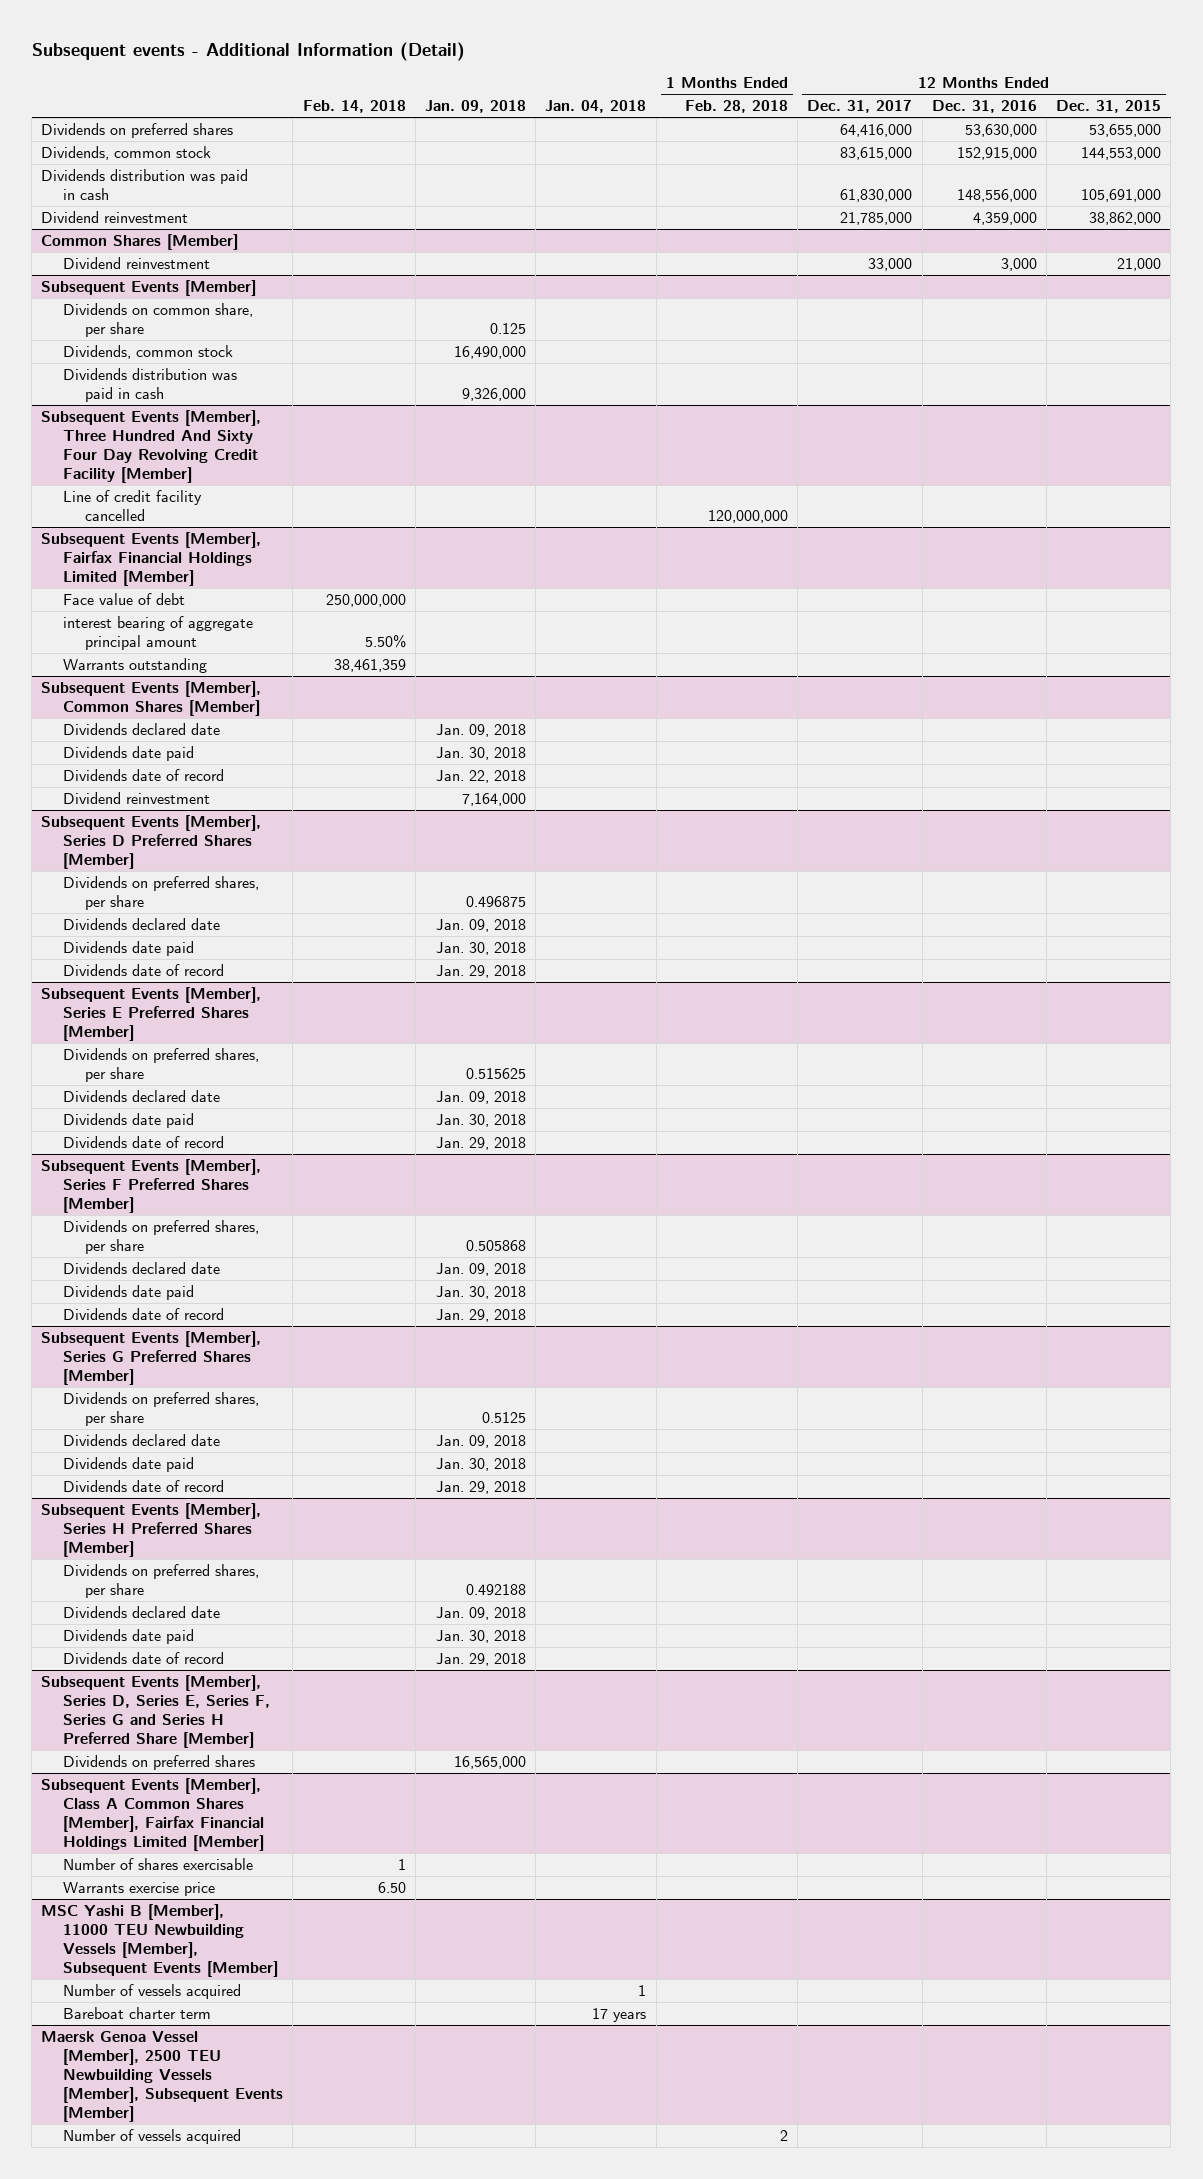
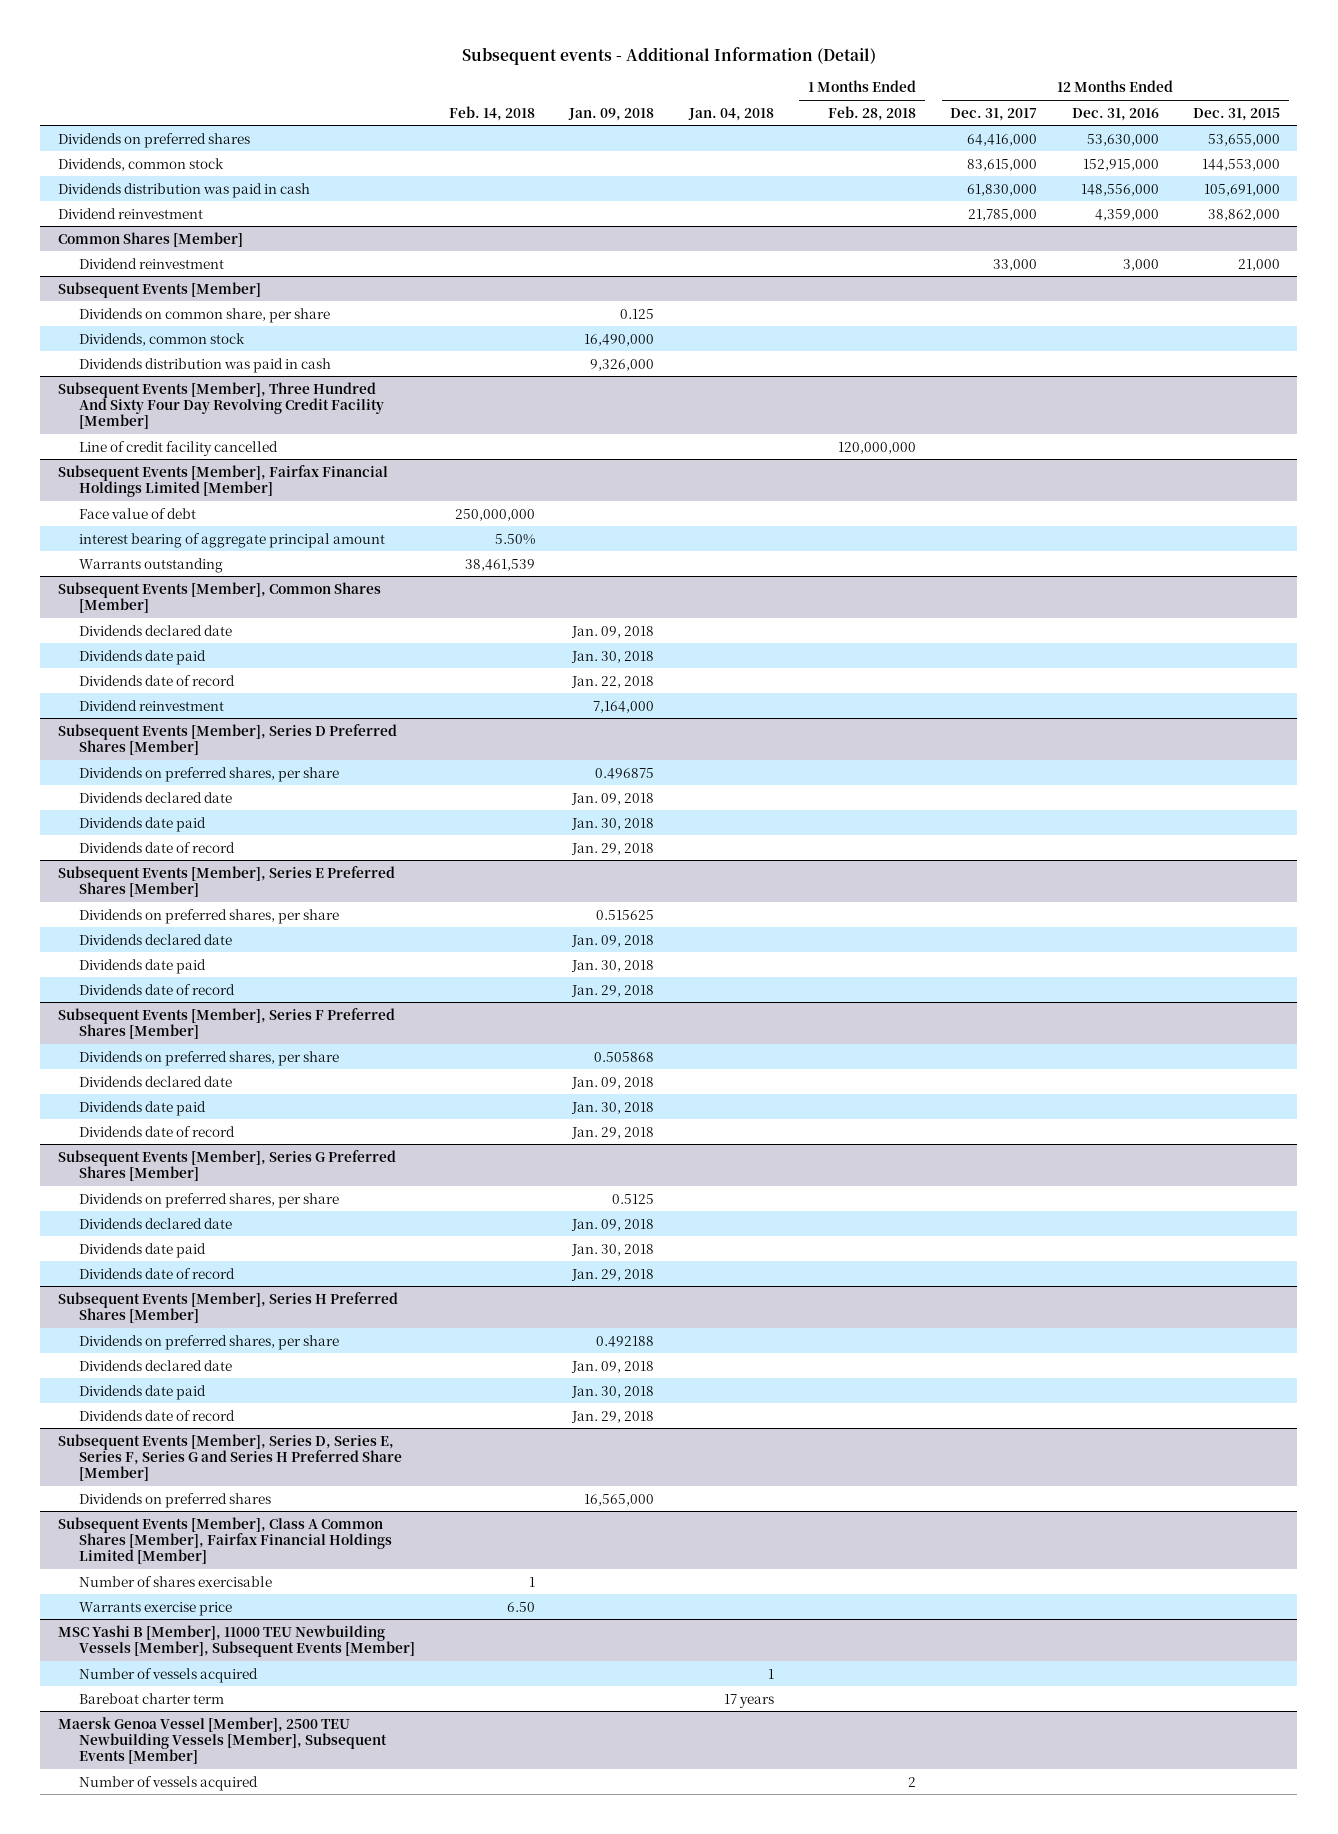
[333,658,406,672] 38,461,359 -> [465,558,536,571] 38,461,539

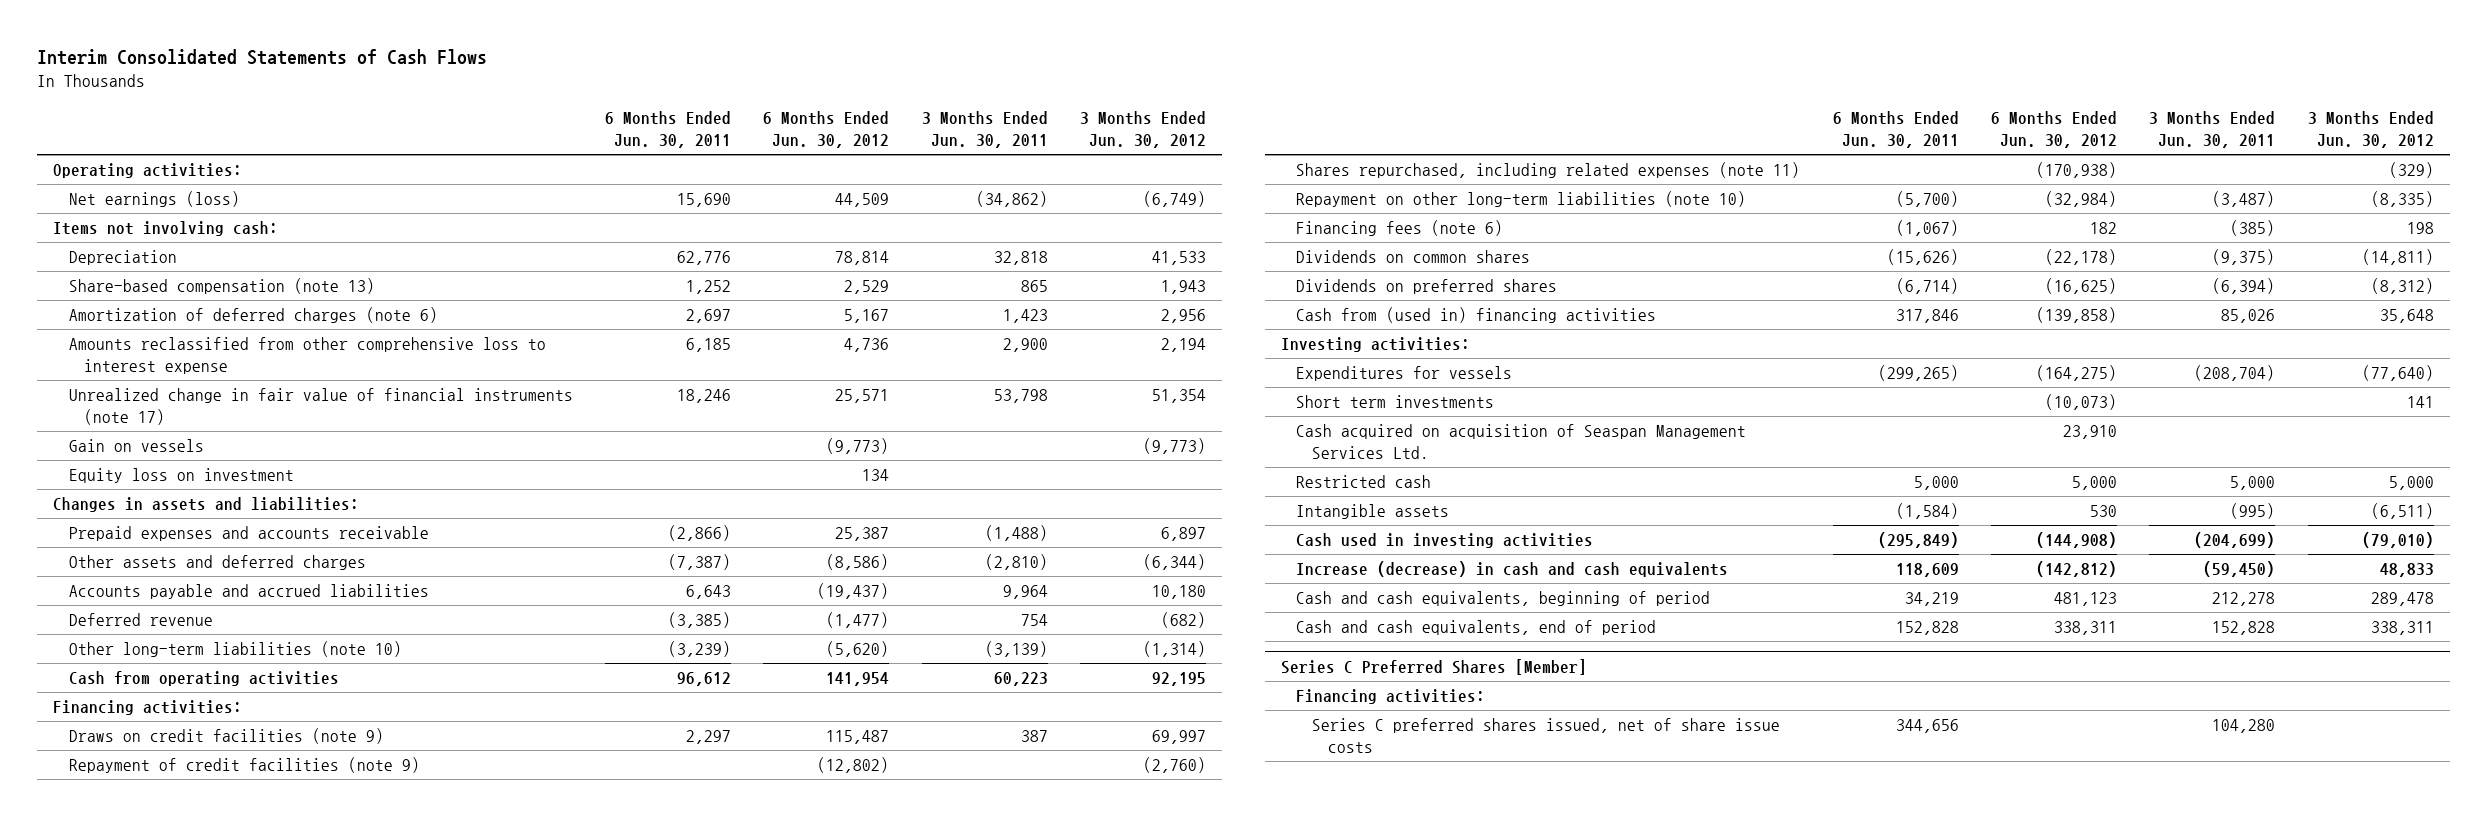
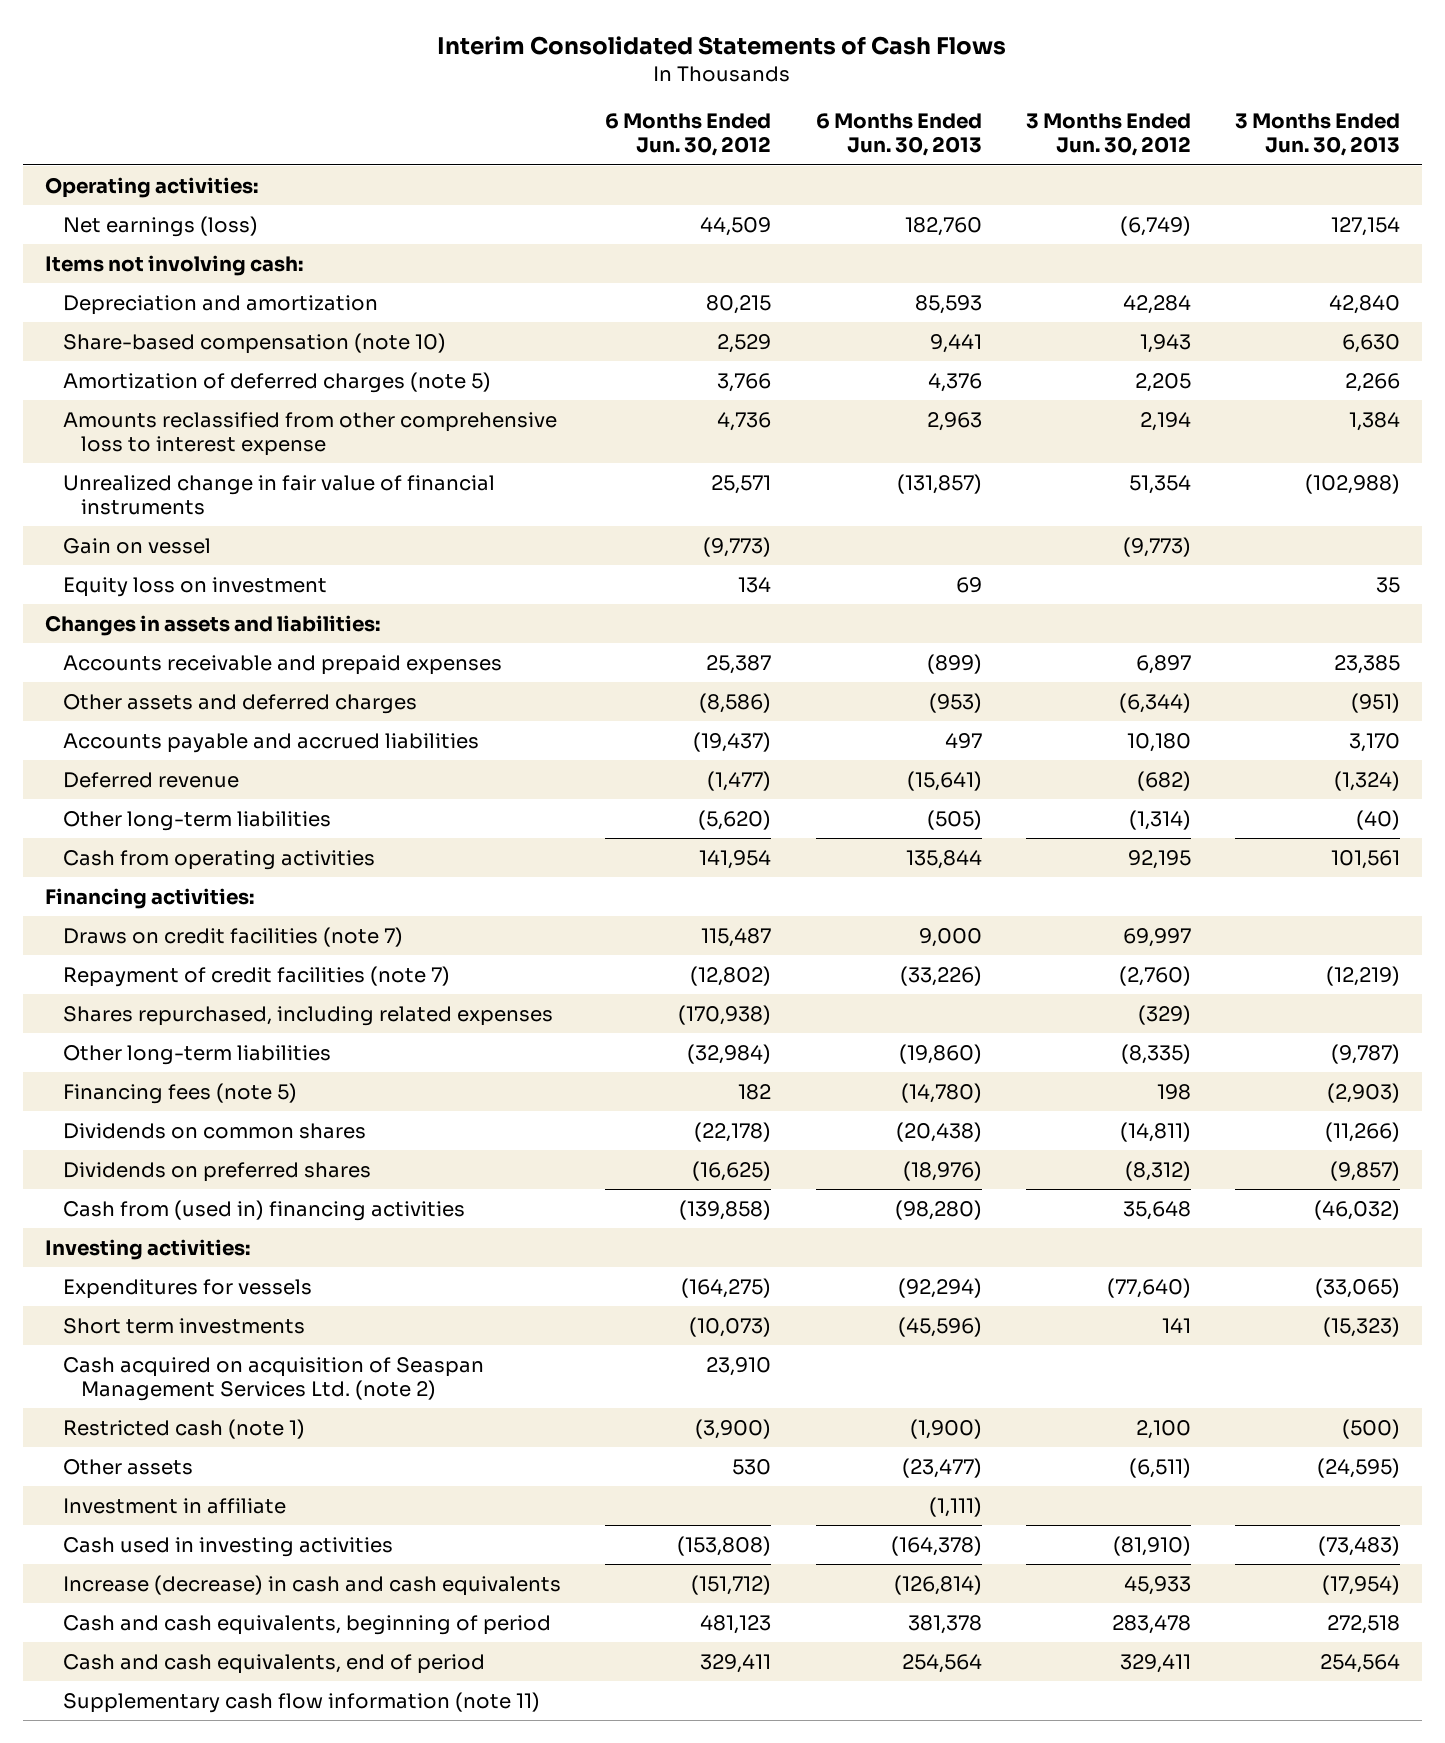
[605,111,732,149] 6 Months Ended Jun. 30, 2011 -> none
[921,111,1048,149] 3 Months Ended Jun. 30, 2011 -> none
none -> [815,112,982,157] 6 Months Ended Jun. 30, 2013
none -> [1234,112,1400,157] 3 Months Ended Jun. 30, 2013
[68,249,177,265] Depreciation -> none
none -> [63,294,379,315] Depreciation and amortization
[68,277,375,294] Share-based compensation (note 13) -> [63,332,447,354] Share-based compensation (note 10)
[68,306,438,323] Amortization of deferred charges (note 6) -> [63,371,492,393] Amortization of deferred charges (note 5)
[844,308,890,323] 5,167 -> [717,372,772,392] 3,766
[1160,308,1206,323] 2,956 -> [1134,372,1191,392] 2,205
[68,387,573,425] Unrealized change in fair value of financial instruments (note 17) -> [63,474,496,516] Unrealized change in fair value of financial instruments
[68,438,204,452] Gain on vessels -> [63,537,212,554] Gain on vessel
[68,525,429,541] Prepaid expenses and accounts receivable -> [63,654,503,675] Accounts receivable and prepaid expenses
[68,640,402,657] Other long-term liabilities (note 10) -> [63,810,332,831] Other long-term liabilities
[68,727,384,744] Draws on credit facilities (note 9) -> [63,926,404,947] Draws on credit facilities (note 7)
[68,756,420,773] Repayment of credit facilities (note 9) -> [63,965,451,987] Repayment of credit facilities (note 7)
[1296,161,1801,178] Shares repurchased, including related expenses (note 11) -> [63,1005,554,1026] Shares repurchased, including related expenses
[1296,190,1747,207] Repayment on other long-term liabilities (note 10) -> [63,1044,332,1065] Other long-term liabilities
[1296,219,1504,236] Financing fees (note 6) -> [63,1082,298,1104] Financing fees (note 5)
[1280,658,1587,675] Series C Preferred Shares [Member] -> none
[1296,688,1486,704] Financing activities: -> none
[1311,717,1780,753] Series C preferred shares issued, net of share issue costs -> none
[1296,423,1747,459] Cash acquired on acquisition of Seaspan Management Services Ltd. -> [63,1356,485,1402] Cash acquired on acquisition of Seaspan Management Services Ltd. (note 2)
[1296,474,1432,488] Restricted cash -> [63,1418,306,1439] Restricted cash (note 1)
[2071,475,2117,490] 5,000 -> [695,1418,772,1439] (3,900)
[2388,475,2434,490] 5,000 -> [1135,1419,1191,1439] 2,100
[1296,503,1450,519] Intangible assets -> [63,1458,194,1475] Other assets
none -> [63,1497,287,1514] Investment in affiliate
[2035,531,2117,548] (144,908) -> [677,1535,772,1556] (153,808)
[2361,531,2434,548] (79,010) -> [1112,1535,1191,1556] (81,910)
[2035,560,2117,577] (142,812) -> [691,1574,772,1595] (151,712)
[2379,562,2434,577] 48,833 -> [1123,1575,1191,1595] 45,933
[2370,591,2434,606] 289,478 -> [1111,1614,1191,1634] 283,478
[2053,620,2117,635] 338,311 -> [700,1653,772,1673] 329,411
[2370,620,2434,635] 338,311 -> [1119,1653,1191,1673] 329,411
none -> [63,1691,541,1713] Supplementary cash flow information (note 11)

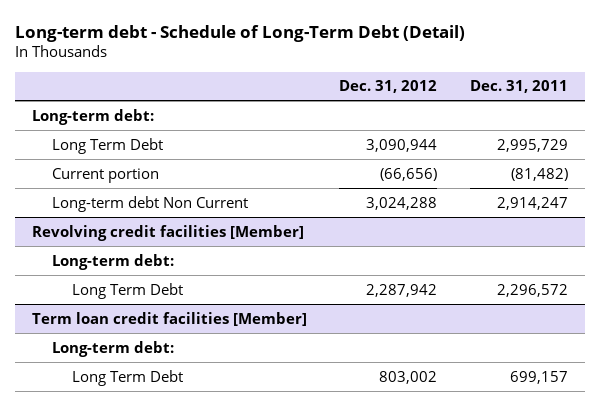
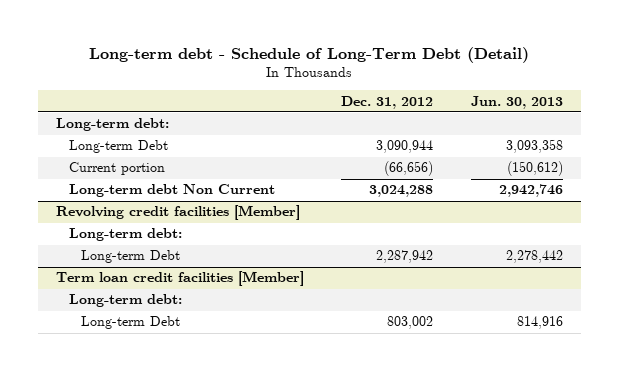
[470,80,569,94] Dec. 31, 2011 -> none
none -> [470,95,563,109] Jun. 30, 2013
[51,137,163,154] Long Term Debt -> [68,140,168,154] Long-term Debt
[71,282,183,299] Long Term Debt -> [81,250,181,264] Long-term Debt
[71,369,183,386] Long Term Debt -> [81,316,181,330] Long-term Debt

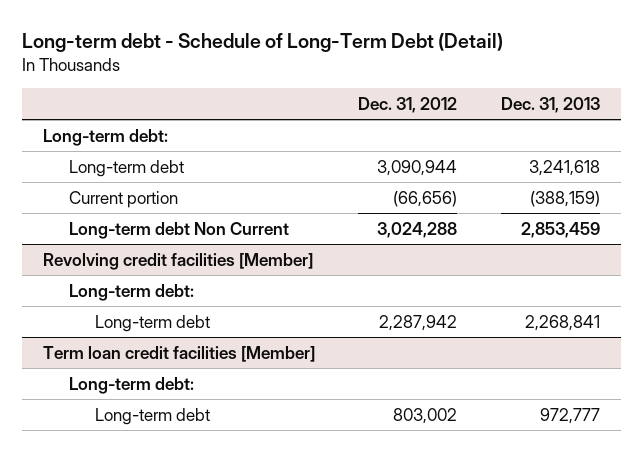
[470,95,563,109] Jun. 30, 2013 -> none
none -> [500,96,600,113] Dec. 31, 2013
[68,140,168,154] Long-term Debt -> [69,159,185,177] Long-term debt
[81,250,181,264] Long-term Debt -> [94,314,210,332] Long-term debt
[81,316,181,330] Long-term Debt -> [94,407,210,425] Long-term debt

